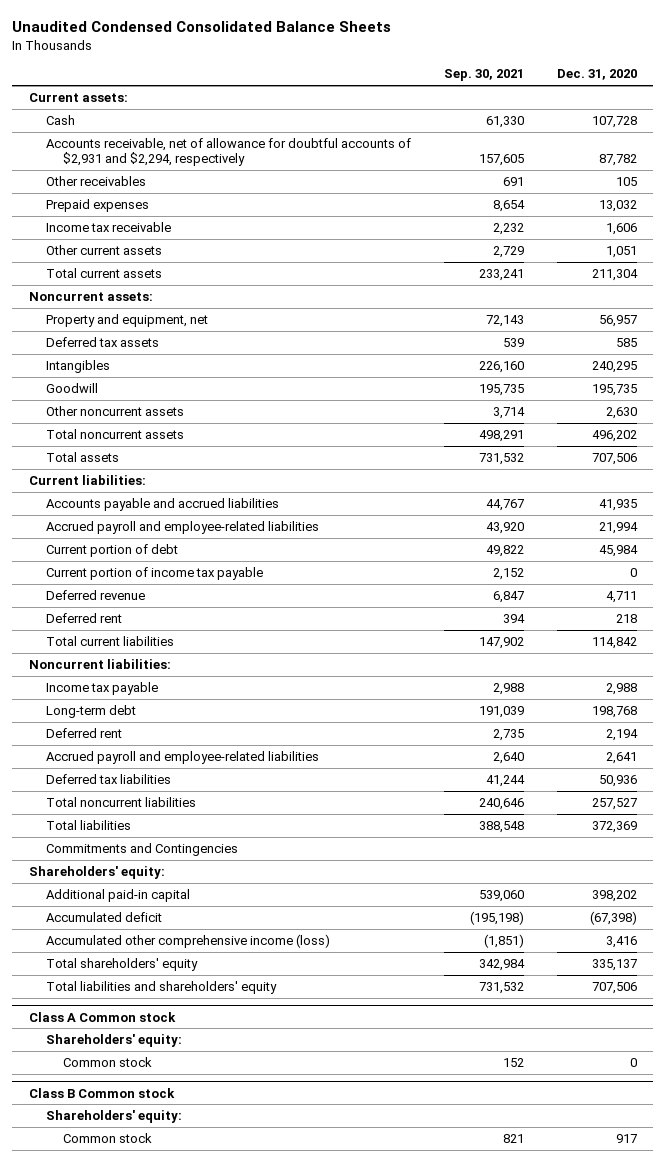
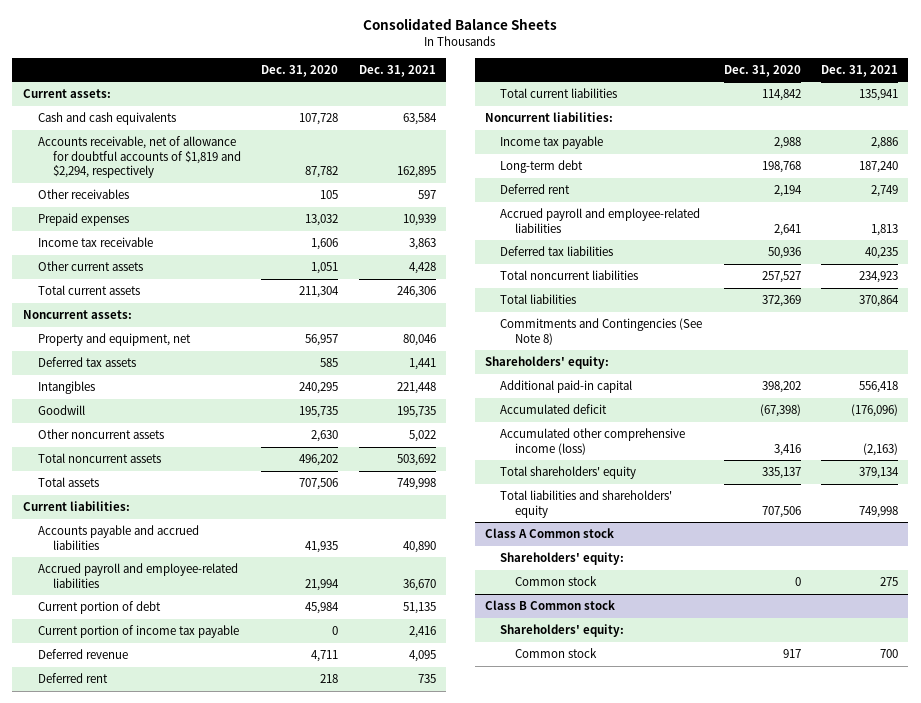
[12,21,392,33] Unaudited Condensed Consolidated Balance Sheets -> [363,18,558,31] Consolidated Balance Sheets
[443,69,524,82] Sep. 30, 2021 -> none
none -> [358,64,436,77] Dec. 31, 2021
[45,114,75,125] Cash -> [37,112,176,126] Cash and cash equivalents
[45,137,411,167] Accounts receivable, net of allowance for doubtful accounts of $2,931 and $2,294, respectively -> [37,136,241,179] Accounts receivable, net of allowance for doubtful accounts of $1,819 and $2,294, respectively
[45,842,238,856] Commitments and Contingencies -> [500,318,703,345] Commitments and Contingencies (See Note 8)

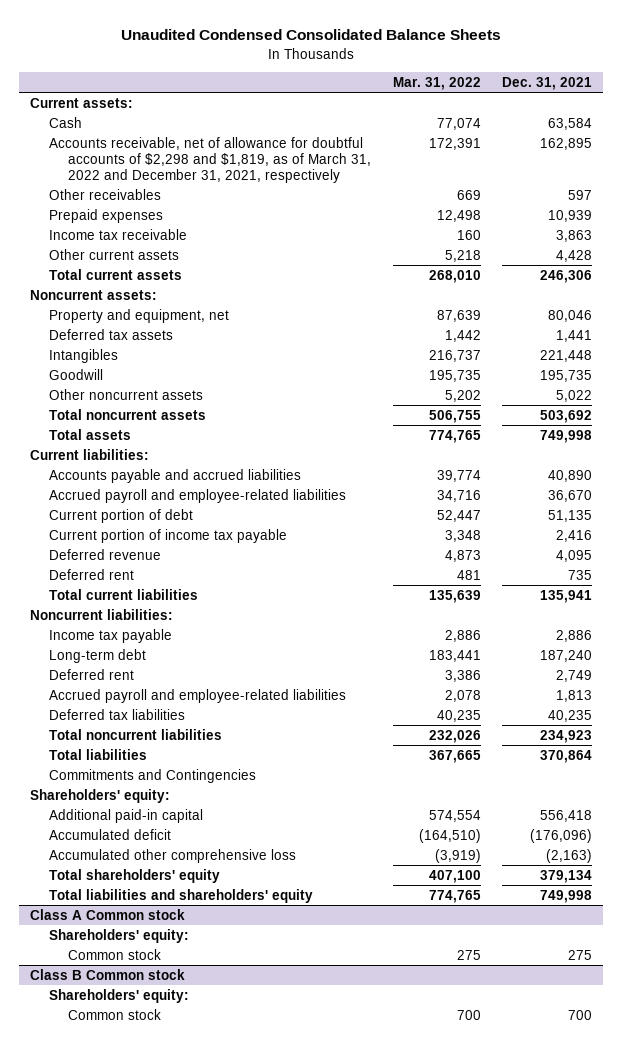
[363,18,558,31] Consolidated Balance Sheets -> [121,29,502,41] Unaudited Condensed Consolidated Balance Sheets
[261,64,339,77] Dec. 31, 2020 -> none
none -> [392,76,481,90] Mar. 31, 2022
[37,112,176,126] Cash and cash equivalents -> [49,116,83,128] Cash
[37,136,241,179] Accounts receivable, net of allowance for doubtful accounts of $1,819 and $2,294, respectively -> [49,136,372,184] Accounts receivable, net of allowance for doubtful accounts of $2,298 and $1,819, as of March 31, 2022 and December 31, 2021, respectively
[500,318,703,345] Commitments and Contingencies (See Note 8) -> [49,768,257,783] Commitments and Contingencies
[500,428,686,455] Accumulated other comprehensive income (loss) -> [49,848,297,863] Accumulated other comprehensive loss

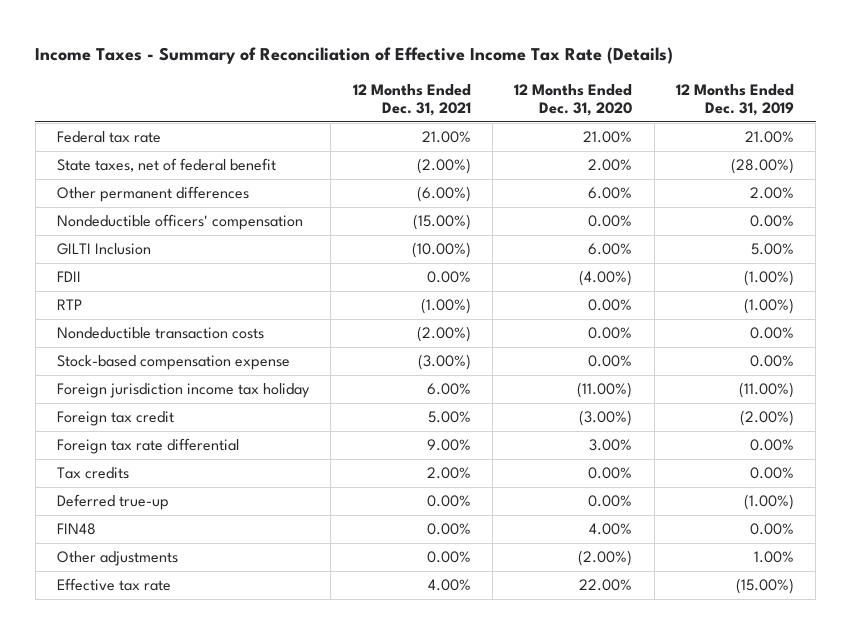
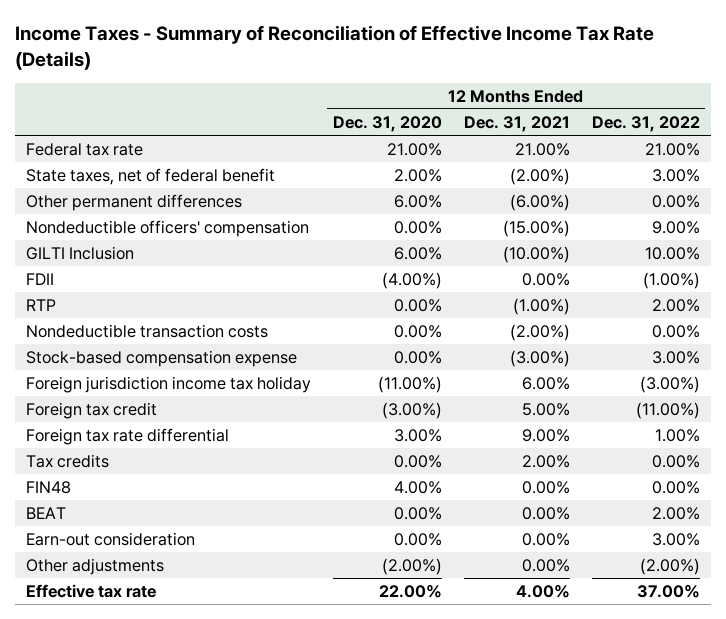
[675,83,794,117] 12 Months Ended Dec. 31, 2019 -> none
none -> [591,115,700,132] Dec. 31, 2022
[57,493,170,510] Deferred true-up -> none
none -> [25,507,66,520] BEAT
none -> [25,532,195,547] Earn-out consideration

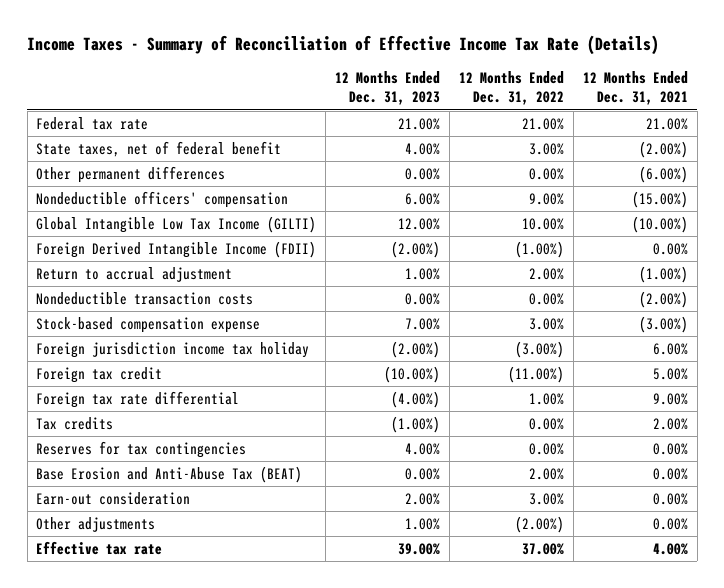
[332,115,442,132] Dec. 31, 2020 -> none
none -> [335,71,441,106] 12 Months Ended Dec. 31, 2023
[25,246,134,261] GILTI Inclusion -> none
none -> [36,215,317,233] Global Intangible Low Tax Income (GILTI)
[25,273,54,286] FDII -> [36,240,317,258] Foreign Derived Intangible Income (FDII)
[25,299,56,312] RTP -> [36,266,233,282] Return to accrual adjustment
[25,481,71,495] FIN48 -> none
none -> [36,440,247,458] Reserves for tax contingencies
[25,507,66,520] BEAT -> [36,465,303,483] Base Erosion and Anti-Abuse Tax (BEAT)

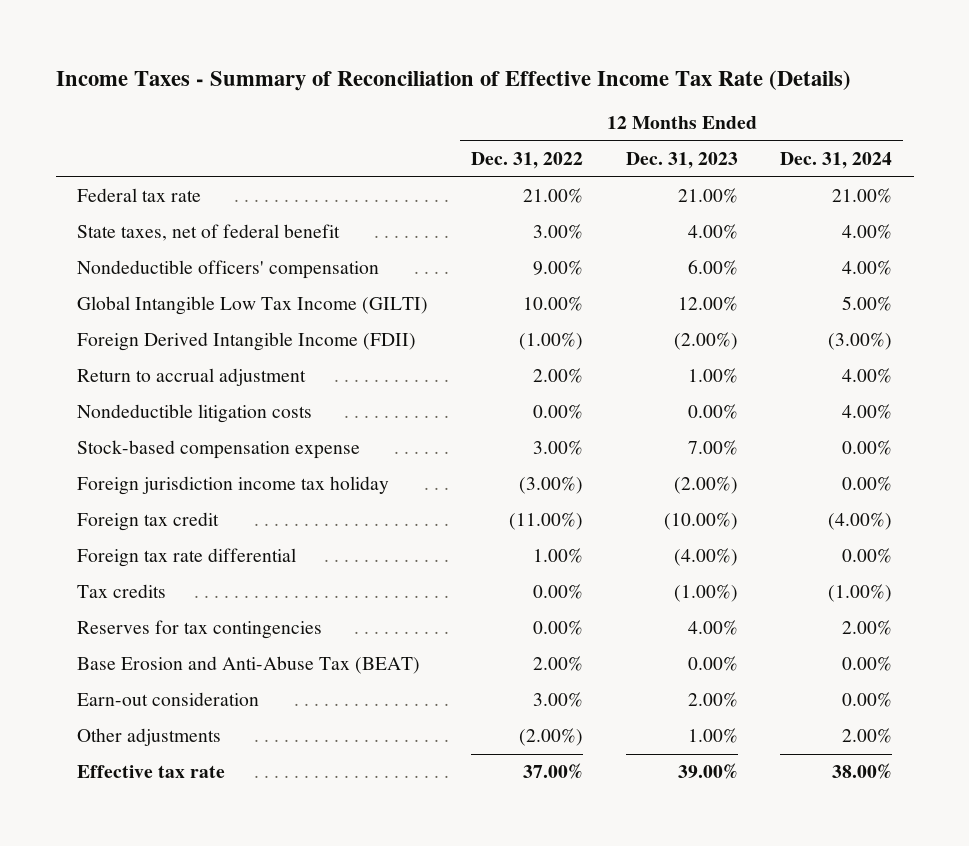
[582,71,688,106] 12 Months Ended Dec. 31, 2021 -> none
none -> [780,152,893,170] Dec. 31, 2024
[36,165,226,183] Other permanent differences -> none
[36,291,254,305] Nondeductible transaction costs -> [77,404,313,424] Nondeductible litigation costs

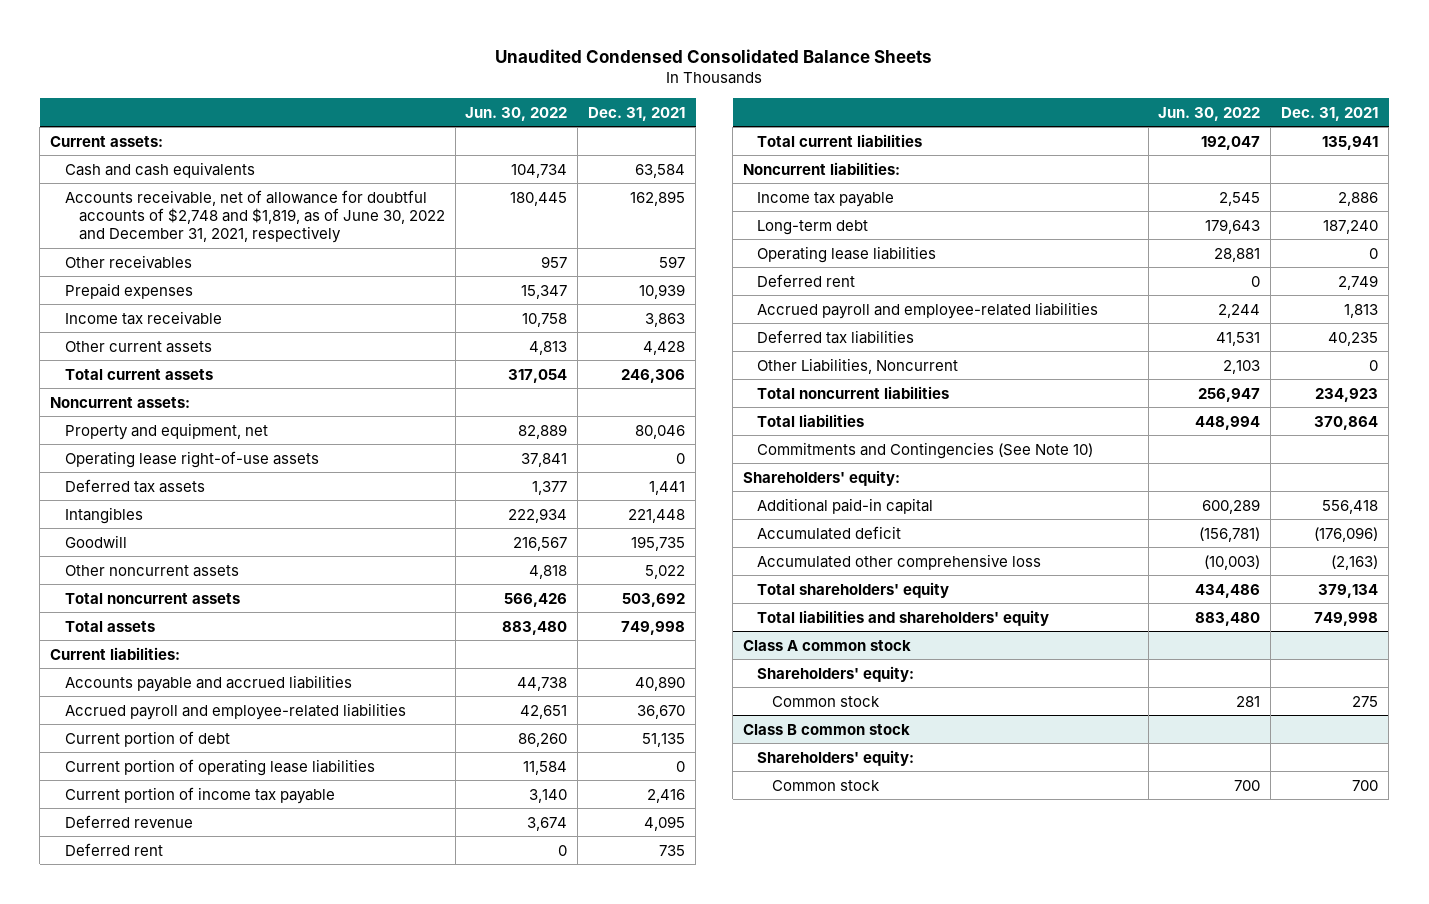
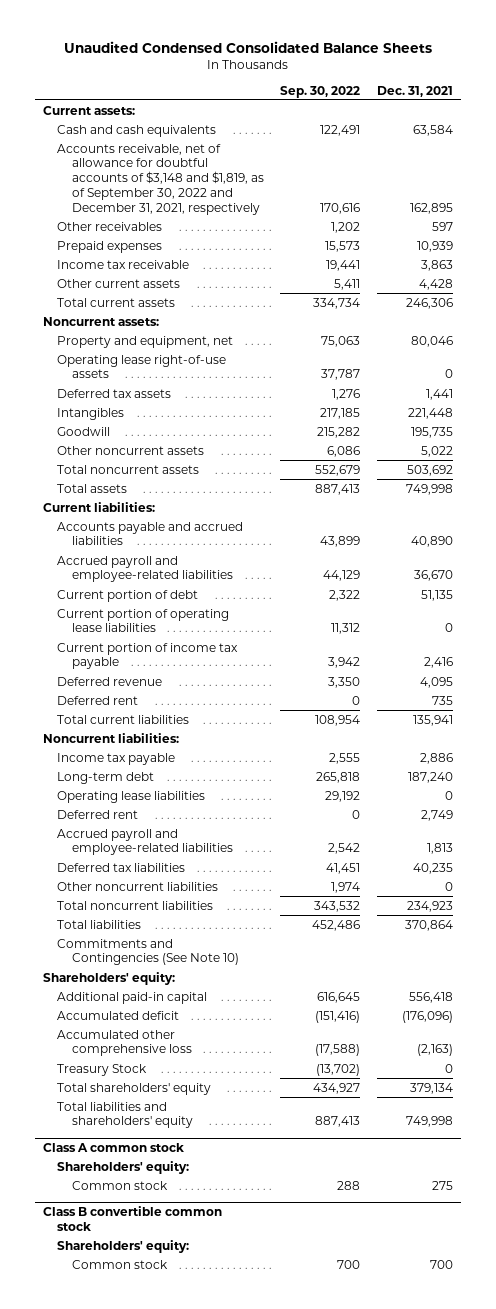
[465,106,568,121] Jun. 30, 2022 -> none
none -> [280,85,361,98] Sep. 30, 2022
[64,189,445,243] Accounts receivable, net of allowance for doubtful accounts of $2,748 and $1,819, as of June 30, 2022 and December 31, 2021, respectively -> [57,143,264,216] Accounts receivable, net of allowance for doubtful accounts of $3,148 and $1,819, as of September 30, 2022 and December 31, 2021, respectively
[757,357,959,374] Other Liabilities, Noncurrent -> [57,881,219,891] Other noncurrent liabilities
none -> [57,1063,148,1076] Treasury Stock
[743,723,911,735] Class B common stock -> [43,1205,223,1231] Class B convertible common stock

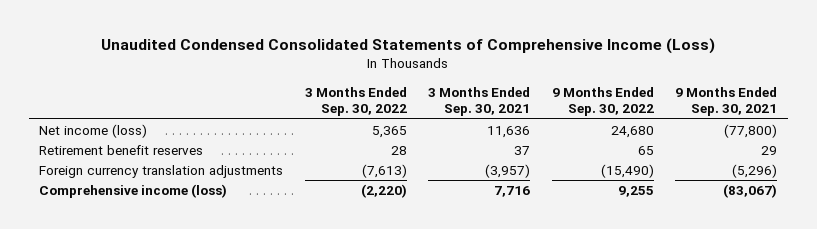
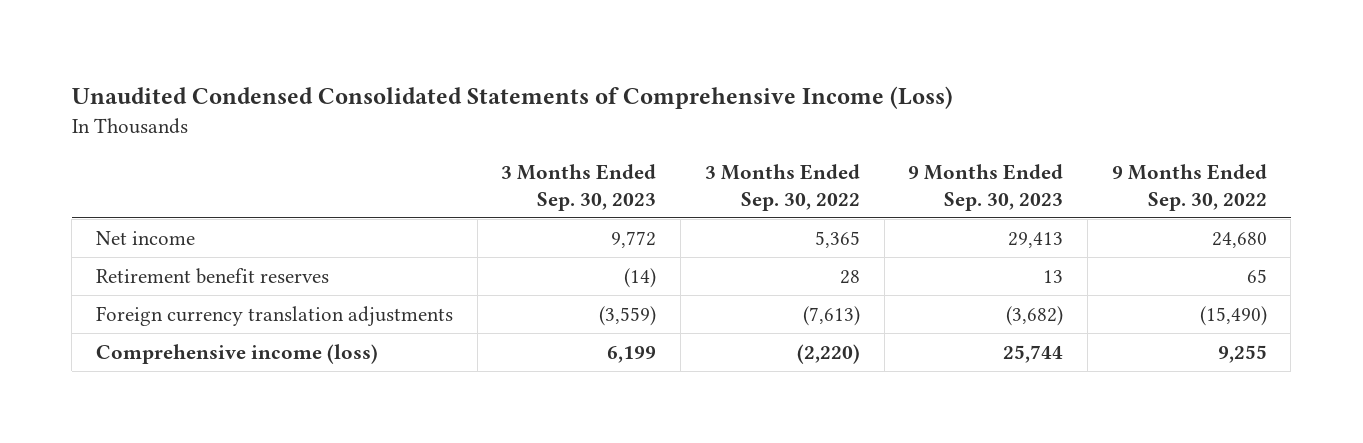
[428,86,531,117] 3 Months Ended Sep. 30, 2021 -> none
[675,86,778,117] 9 Months Ended Sep. 30, 2021 -> none
none -> [501,164,657,211] 3 Months Ended Sep. 30, 2023
none -> [908,164,1064,211] 9 Months Ended Sep. 30, 2023
[39,124,148,139] Net income (loss) -> [96,230,196,245] Net income

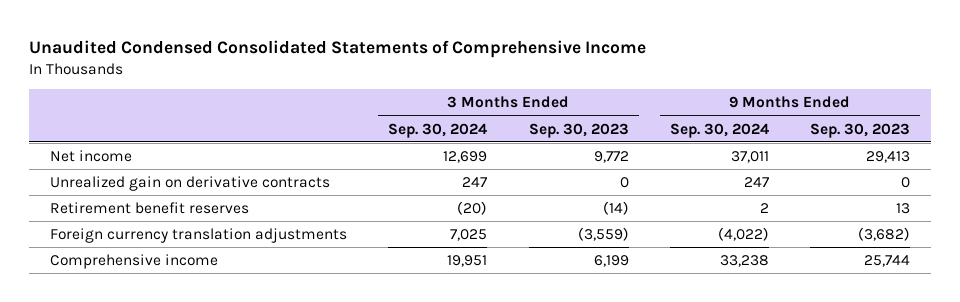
[71,86,953,110] Unaudited Condensed Consolidated Statements of Comprehensive Income (Loss) -> [29,40,647,59] Unaudited Condensed Consolidated Statements of Comprehensive Income
[704,164,860,211] 3 Months Ended Sep. 30, 2022 -> none
[1111,164,1267,211] 9 Months Ended Sep. 30, 2022 -> none
none -> [388,122,488,138] Sep. 30, 2024
none -> [669,122,769,138] Sep. 30, 2024
none -> [50,175,331,191] Unrealized gain on derivative contracts
[96,343,379,364] Comprehensive income (loss) -> [50,253,219,269] Comprehensive income

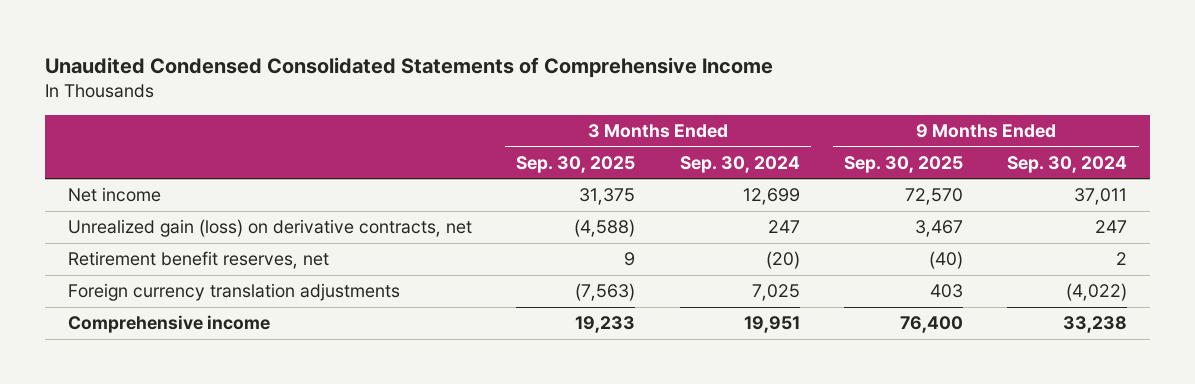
[528,122,629,138] Sep. 30, 2023 -> none
[810,122,911,138] Sep. 30, 2023 -> none
none -> [516,156,636,174] Sep. 30, 2025
none -> [843,156,963,174] Sep. 30, 2025
[50,175,331,191] Unrealized gain on derivative contracts -> [67,219,472,238] Unrealized gain (loss) on derivative contracts, net
[50,201,250,214] Retirement benefit reserves -> [67,251,329,270] Retirement benefit reserves, net

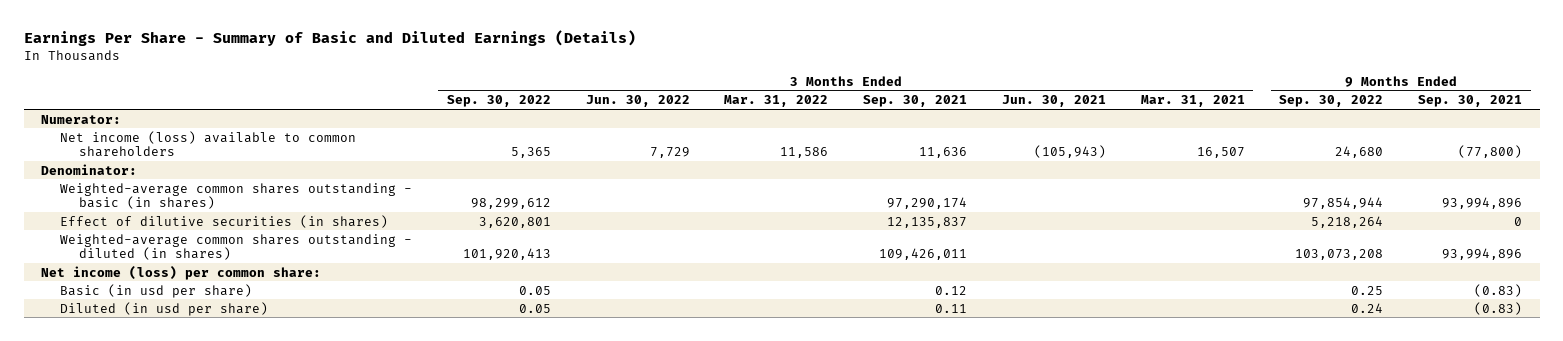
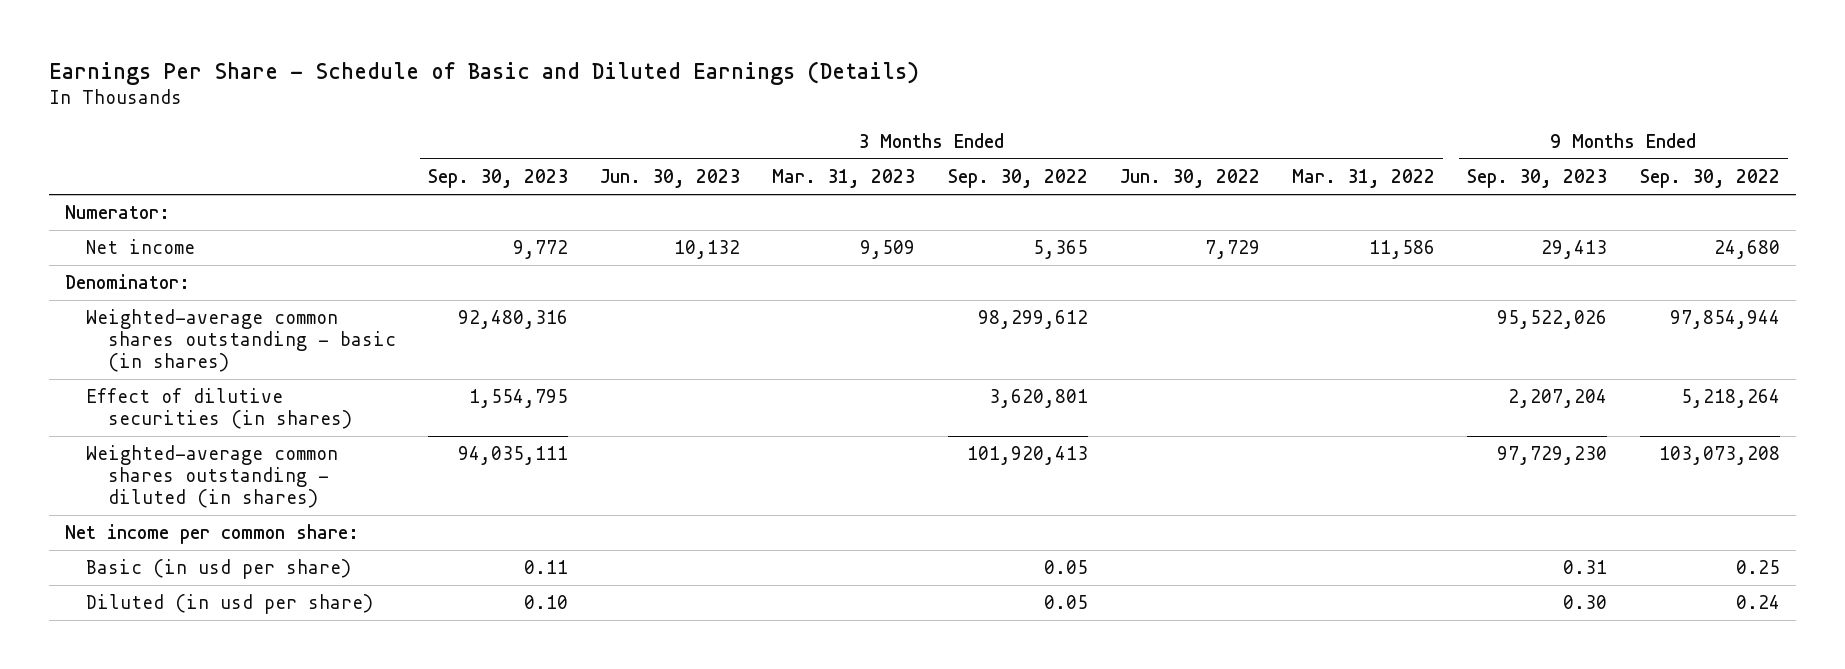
[23,29,636,46] Earnings Per Share - Summary of Basic and Diluted Earnings (Details) -> [49,60,920,85] Earnings Per Share - Schedule of Basic and Diluted Earnings (Details)
[863,95,968,108] Sep. 30, 2021 -> none
[1001,95,1106,108] Jun. 30, 2021 -> none
[1140,95,1245,108] Mar. 31, 2021 -> none
[1418,95,1523,108] Sep. 30, 2021 -> none
none -> [427,168,568,188] Sep. 30, 2023
none -> [600,168,741,188] Jun. 30, 2023
none -> [772,168,916,188] Mar. 31, 2023
none -> [1467,168,1608,188] Sep. 30, 2023
[59,130,356,158] Net income (loss) available to common shareholders -> [86,239,196,255] Net income
[40,265,321,280] Net income (loss) per common share: -> [65,524,360,545] Net income per common share:

